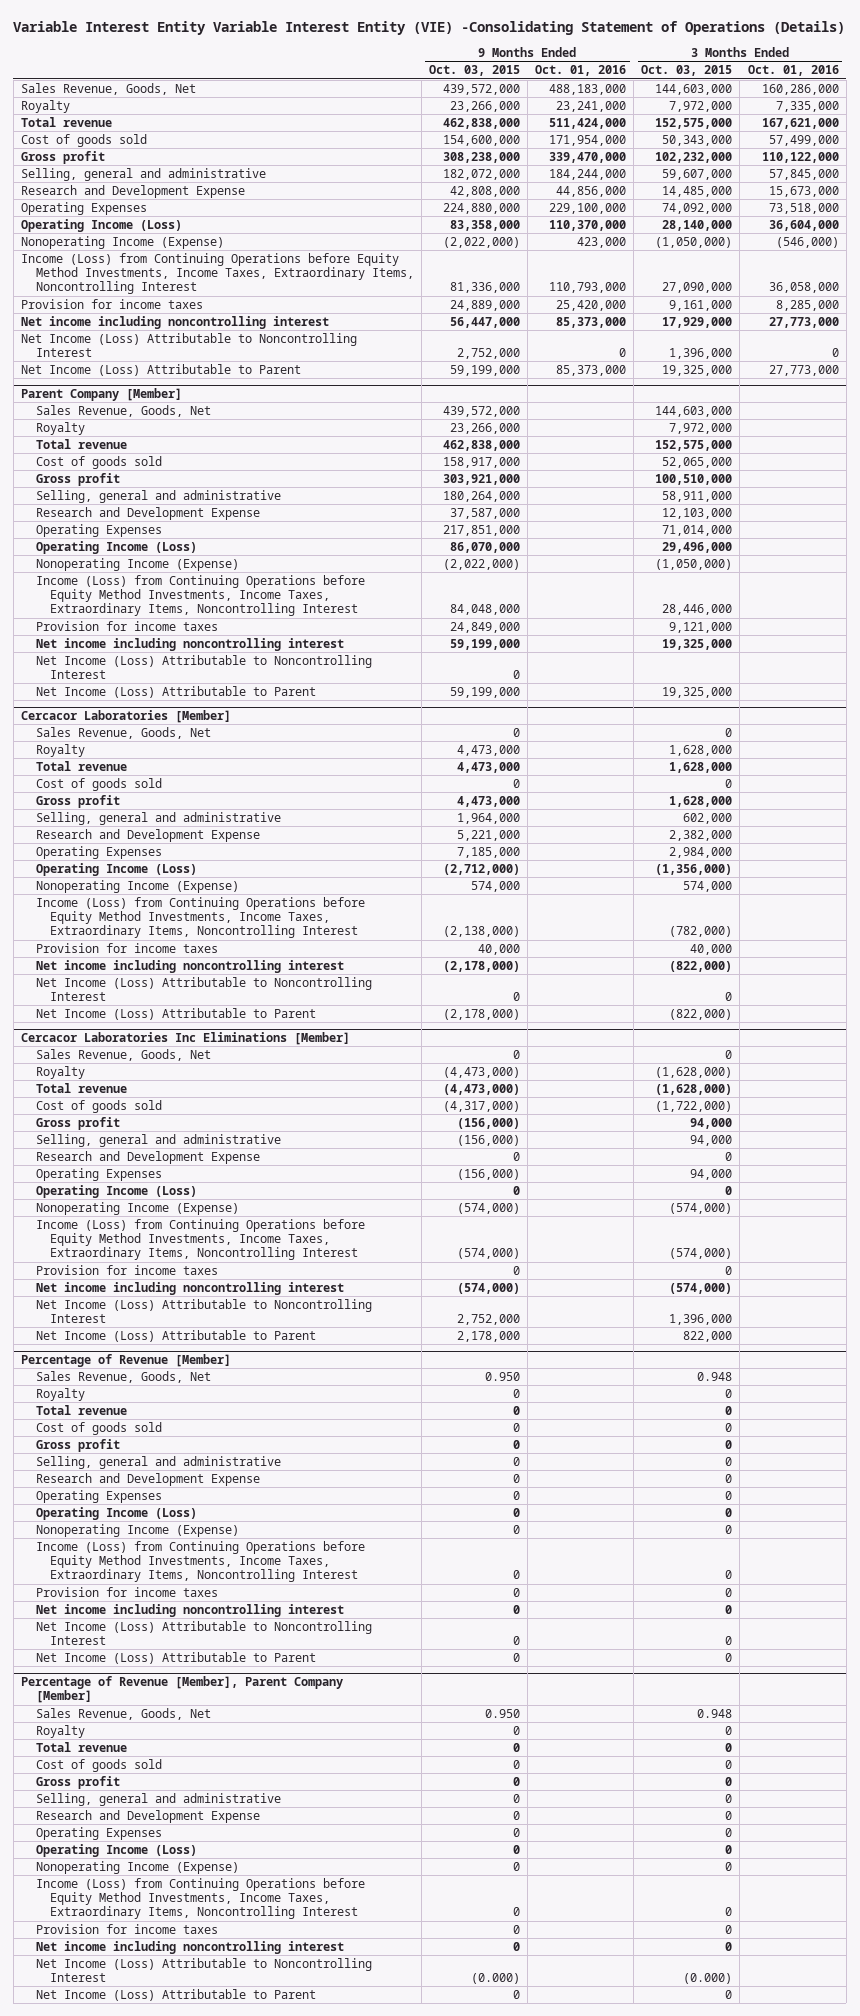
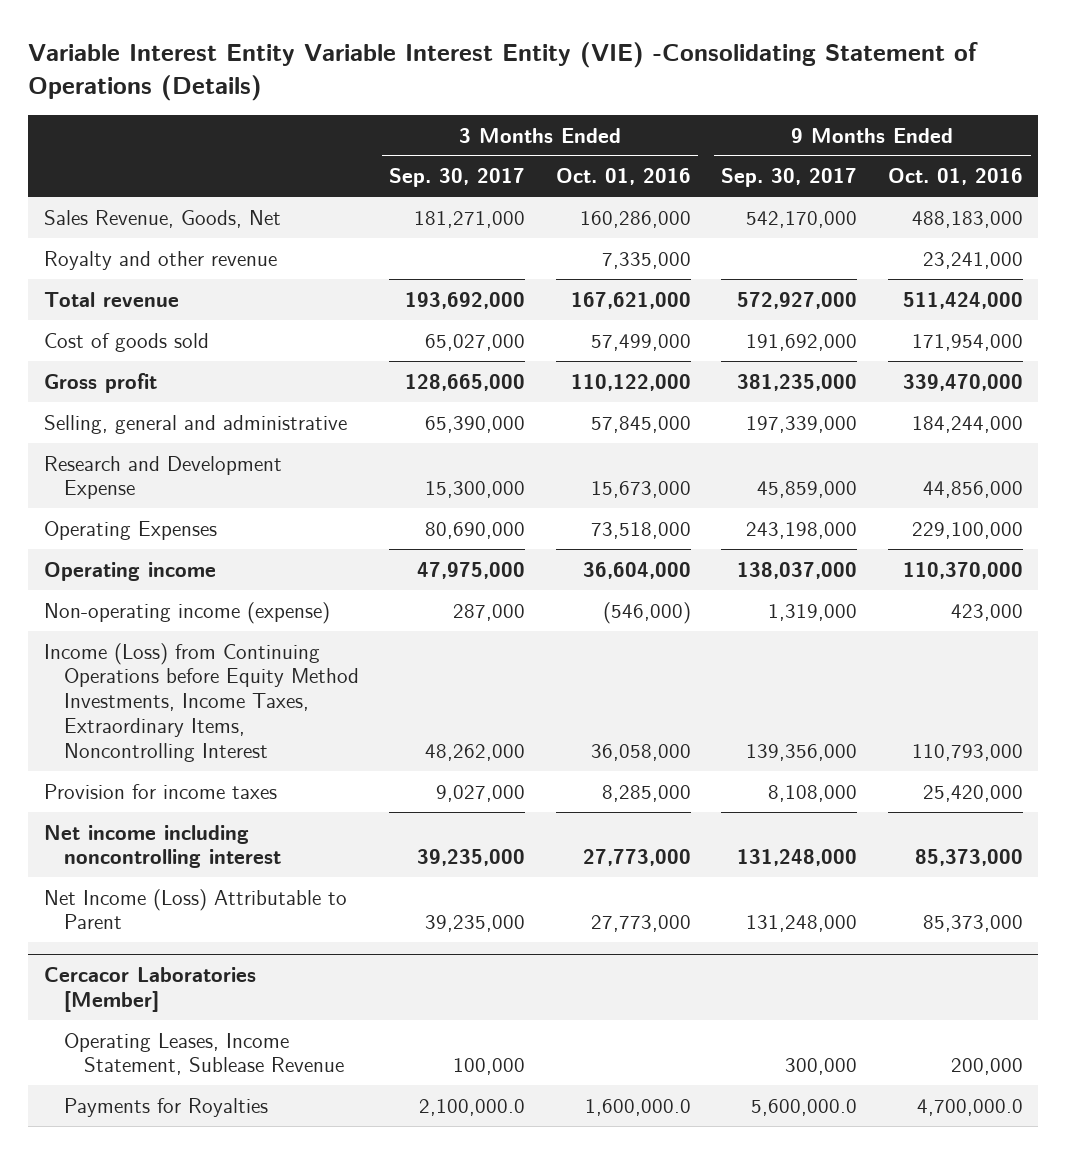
[428,65,520,77] Oct. 03, 2015 -> none
[641,65,733,77] Oct. 03, 2015 -> none
none -> [389,168,526,188] Sep. 30, 2017
none -> [721,168,858,188] Sep. 30, 2017
[20,100,70,114] Royalty -> [43,250,277,270] Royalty and other revenue
[20,219,182,233] Operating Income (Loss) -> [43,561,216,581] Operating income
[20,236,224,250] Nonoperating Income (Expense) -> [43,601,330,624] Non-operating income (expense)
[20,333,357,358] Net Income (Loss) Attributable to Noncontrolling Interest -> none
[20,388,182,402] Parent Company [Member] -> none
[35,405,211,418] Sales Revenue, Goods, Net -> none
[35,422,85,436] Royalty -> none
[35,439,127,450] Total revenue -> none
[35,456,162,470] Cost of goods sold -> none
[35,473,120,487] Gross profit -> none
[35,490,281,504] Selling, general and administrative -> none
[35,507,260,521] Research and Development Expense -> none
[35,524,162,538] Operating Expenses -> none
[35,541,197,555] Operating Income (Loss) -> none
[35,558,239,572] Nonoperating Income (Expense) -> none
[35,575,365,617] Income (Loss) from Continuing Operations before Equity Method Investments, Income Taxes, Extraordinary Items, Noncontrolling Interest -> none
[35,621,218,632] Provision for income taxes -> none
[35,638,344,652] Net income including noncontrolling interest -> none
[35,655,372,680] Net Income (Loss) Attributable to Noncontrolling Interest -> none
[35,686,316,699] Net Income (Loss) Attributable to Parent -> none
[35,727,211,740] Sales Revenue, Goods, Net -> none
[35,744,85,758] Royalty -> none
[35,761,127,772] Total revenue -> none
[35,778,162,792] Cost of goods sold -> none
[35,795,120,809] Gross profit -> none
[35,812,281,826] Selling, general and administrative -> none
[35,829,260,843] Research and Development Expense -> none
[35,846,162,860] Operating Expenses -> none
[35,863,197,877] Operating Income (Loss) -> none
[35,880,239,894] Nonoperating Income (Expense) -> none
[35,897,365,939] Income (Loss) from Continuing Operations before Equity Method Investments, Income Taxes, Extraordinary Items, Noncontrolling Interest -> none
[35,943,218,954] Provision for income taxes -> none
[35,960,344,974] Net income including noncontrolling interest -> none
[35,977,372,1002] Net Income (Loss) Attributable to Noncontrolling Interest -> none
[35,1008,316,1021] Net Income (Loss) Attributable to Parent -> none
[20,1032,350,1046] Cercacor Laboratories Inc Eliminations [Member] -> none
[35,1049,211,1062] Sales Revenue, Goods, Net -> none
[35,1066,85,1080] Royalty -> none
[35,1083,127,1094] Total revenue -> none
[35,1100,162,1114] Cost of goods sold -> none
[35,1117,120,1131] Gross profit -> none
[35,1134,281,1148] Selling, general and administrative -> none
[35,1151,260,1165] Research and Development Expense -> none
[35,1168,162,1182] Operating Expenses -> none
[35,1185,197,1199] Operating Income (Loss) -> none
[35,1202,239,1216] Nonoperating Income (Expense) -> none
[35,1219,365,1261] Income (Loss) from Continuing Operations before Equity Method Investments, Income Taxes, Extraordinary Items, Noncontrolling Interest -> none
[35,1265,218,1276] Provision for income taxes -> none
[35,1282,344,1296] Net income including noncontrolling interest -> none
[35,1299,372,1324] Net Income (Loss) Attributable to Noncontrolling Interest -> none
[35,1330,316,1343] Net Income (Loss) Attributable to Parent -> none
[20,1354,231,1368] Percentage of Revenue [Member] -> none
[35,1371,211,1384] Sales Revenue, Goods, Net -> none
[35,1388,85,1402] Royalty -> none
[35,1405,127,1416] Total revenue -> none
[35,1422,162,1436] Cost of goods sold -> none
[35,1439,120,1453] Gross profit -> none
[35,1456,281,1470] Selling, general and administrative -> none
[35,1473,260,1487] Research and Development Expense -> none
[35,1490,162,1504] Operating Expenses -> none
[35,1507,197,1521] Operating Income (Loss) -> none
[35,1524,239,1538] Nonoperating Income (Expense) -> none
[35,1541,365,1583] Income (Loss) from Continuing Operations before Equity Method Investments, Income Taxes, Extraordinary Items, Noncontrolling Interest -> none
[35,1587,218,1598] Provision for income taxes -> none
[35,1604,344,1618] Net income including noncontrolling interest -> none
[35,1621,372,1646] Net Income (Loss) Attributable to Noncontrolling Interest -> none
[35,1652,316,1665] Net Income (Loss) Attributable to Parent -> none
[20,1676,343,1704] Percentage of Revenue [Member], Parent Company [Member] -> none
[35,1708,211,1721] Sales Revenue, Goods, Net -> none
[35,1725,85,1739] Royalty -> none
[35,1742,127,1753] Total revenue -> none
[35,1759,162,1773] Cost of goods sold -> none
[35,1776,120,1790] Gross profit -> none
[35,1793,281,1807] Selling, general and administrative -> none
[35,1810,260,1824] Research and Development Expense -> none
[35,1827,162,1841] Operating Expenses -> none
[35,1844,197,1858] Operating Income (Loss) -> none
[35,1861,239,1875] Nonoperating Income (Expense) -> none
[35,1878,365,1920] Income (Loss) from Continuing Operations before Equity Method Investments, Income Taxes, Extraordinary Items, Noncontrolling Interest -> none
[35,1924,218,1935] Provision for income taxes -> none
[35,1941,344,1955] Net income including noncontrolling interest -> none
[35,1958,372,1983] Net Income (Loss) Attributable to Noncontrolling Interest -> none
[35,1989,316,2002] Net Income (Loss) Attributable to Parent -> none
none -> [63,1032,344,1076] Operating Leases, Income Statement, Sublease Revenue
none -> [63,1097,268,1117] Payments for Royalties

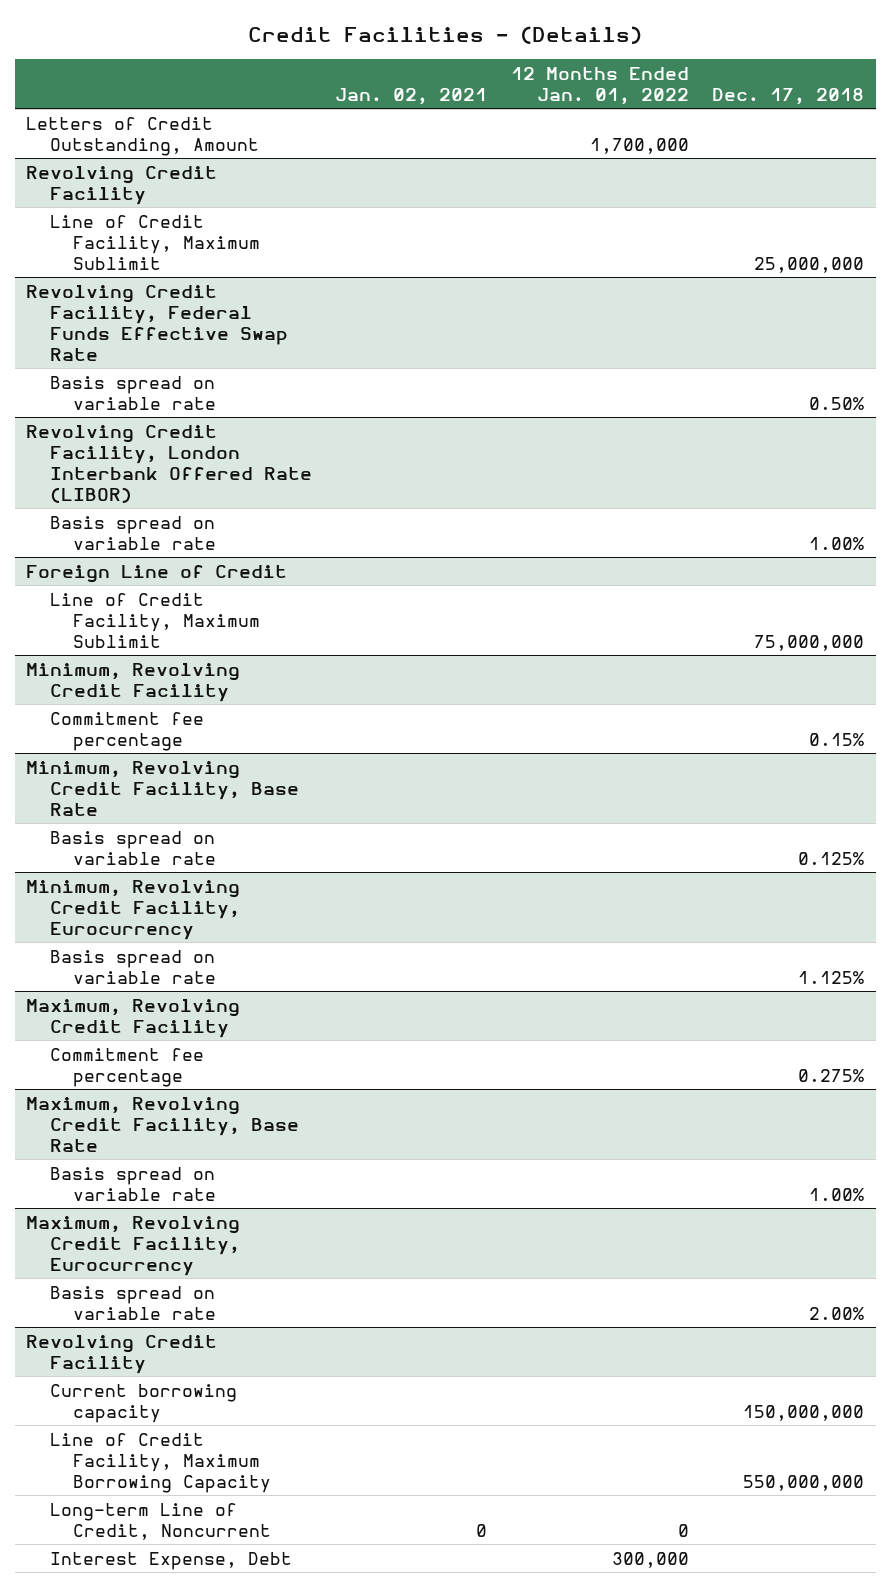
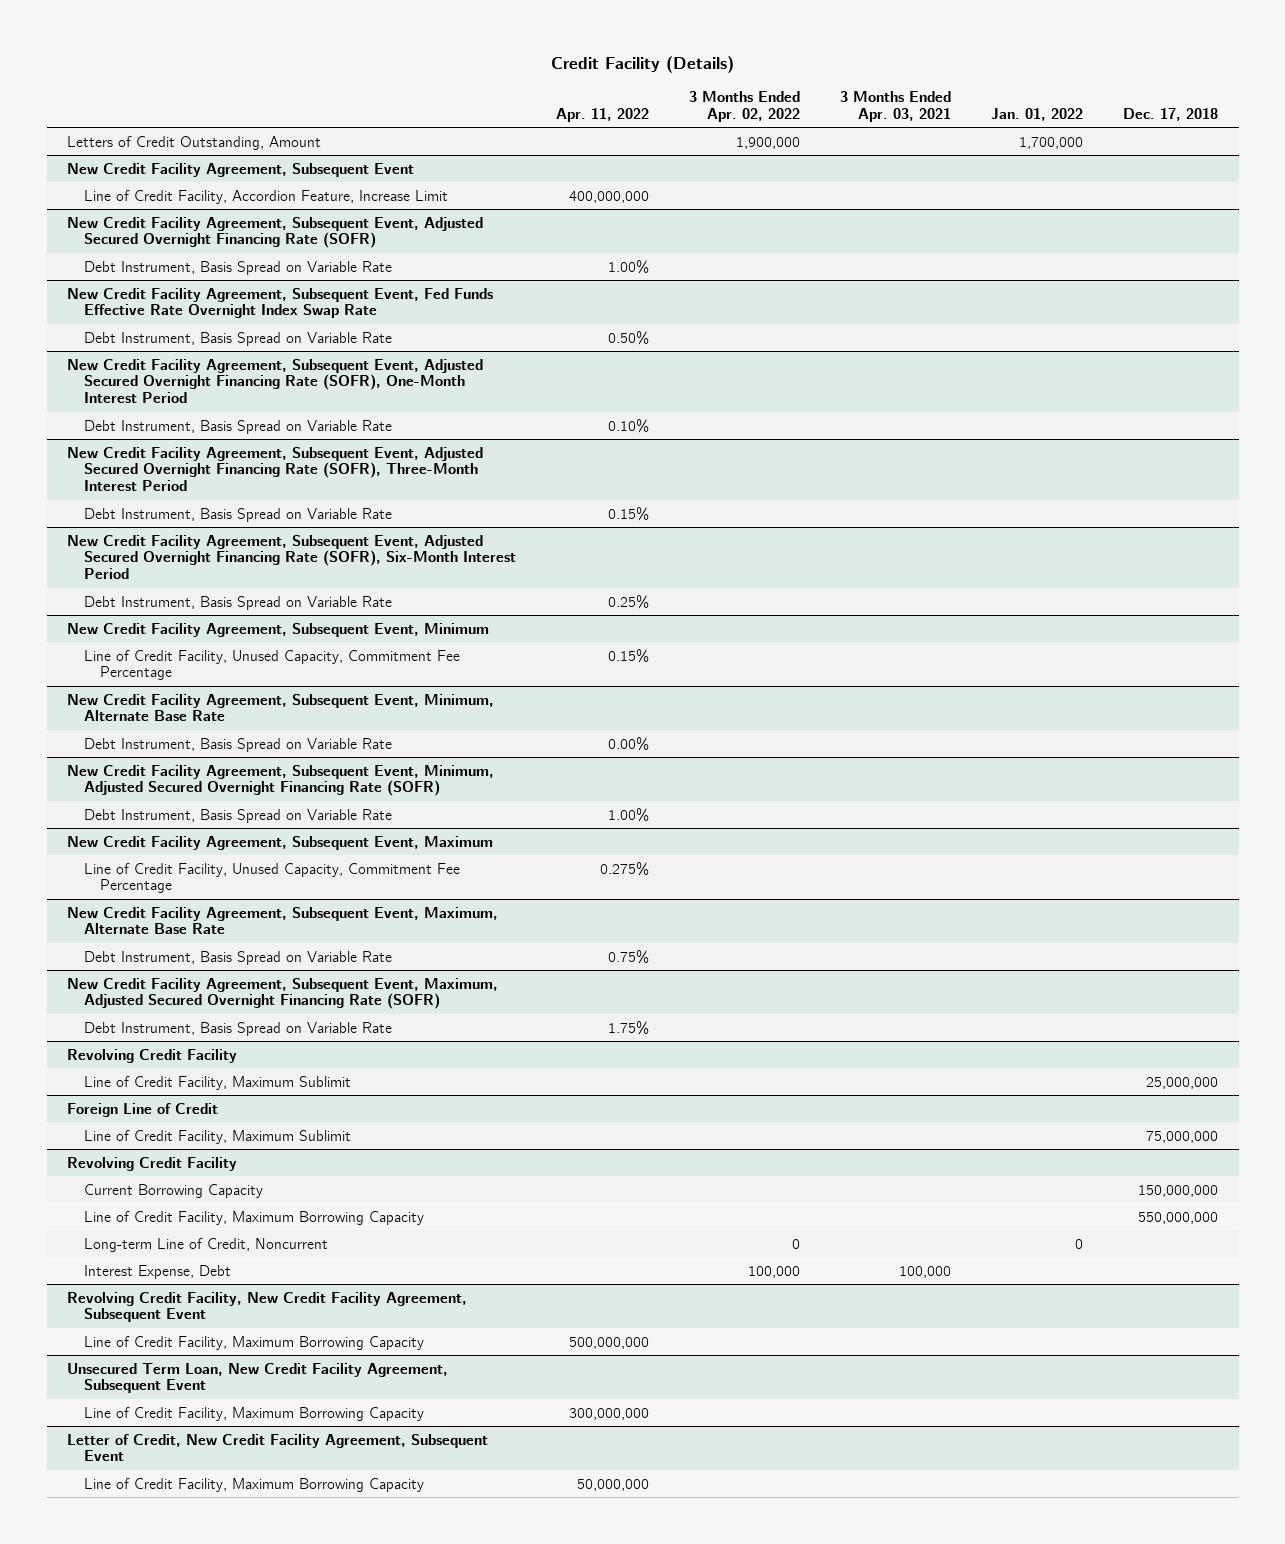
[248,25,643,44] Credit Facilities - (Details) -> [550,55,734,73] Credit Facility (Details)
[335,87,488,105] Jan. 02, 2021 -> none
[510,66,689,105] 12 Months Ended Jan. 01, 2022 -> none
none -> [555,107,649,122] Apr. 11, 2022
none -> [688,91,800,122] 3 Months Ended Apr. 02, 2022
none -> [840,91,952,122] 3 Months Ended Apr. 03, 2021
none -> [991,107,1084,121] Jan. 01, 2022
none -> [66,162,414,177] New Credit Facility Agreement, Subsequent Event
none -> [83,189,448,204] Line of Credit Facility, Accordion Feature, Increase Limit
none -> [66,216,483,249] New Credit Facility Agreement, Subsequent Event, Adjusted Secured Overnight Financing Rate (SOFR)
none -> [83,260,392,275] Debt Instrument, Basis Spread on Variable Rate
none -> [66,287,493,319] New Credit Facility Agreement, Subsequent Event, Fed Funds Effective Rate Overnight Index Swap Rate
none -> [83,331,392,346] Debt Instrument, Basis Spread on Variable Rate
none -> [66,358,483,404] New Credit Facility Agreement, Subsequent Event, Adjusted Secured Overnight Financing Rate (SOFR), One-Month Interest Period
none -> [83,419,392,434] Debt Instrument, Basis Spread on Variable Rate
none -> [66,446,483,492] New Credit Facility Agreement, Subsequent Event, Adjusted Secured Overnight Financing Rate (SOFR), Three-Month Interest Period
none -> [83,507,392,522] Debt Instrument, Basis Spread on Variable Rate
none -> [66,534,516,580] New Credit Facility Agreement, Subsequent Event, Adjusted Secured Overnight Financing Rate (SOFR), Six-Month Interest Period
none -> [83,595,392,610] Debt Instrument, Basis Spread on Variable Rate
none -> [66,622,489,637] New Credit Facility Agreement, Subsequent Event, Minimum
none -> [83,649,460,681] Line of Credit Facility, Unused Capacity, Commitment Fee Percentage
none -> [66,693,494,722] New Credit Facility Agreement, Subsequent Event, Minimum, Alternate Base Rate
none -> [83,737,392,752] Debt Instrument, Basis Spread on Variable Rate
none -> [66,764,494,797] New Credit Facility Agreement, Subsequent Event, Minimum, Adjusted Secured Overnight Financing Rate (SOFR)
none -> [83,808,392,823] Debt Instrument, Basis Spread on Variable Rate
none -> [66,835,493,850] New Credit Facility Agreement, Subsequent Event, Maximum
none -> [83,862,460,894] Line of Credit Facility, Unused Capacity, Commitment Fee Percentage
none -> [66,906,498,935] New Credit Facility Agreement, Subsequent Event, Maximum, Alternate Base Rate
none -> [83,950,392,965] Debt Instrument, Basis Spread on Variable Rate
none -> [66,977,498,1010] New Credit Facility Agreement, Subsequent Event, Maximum, Adjusted Secured Overnight Financing Rate (SOFR)
none -> [83,1021,392,1036] Debt Instrument, Basis Spread on Variable Rate
[26,284,288,361] Revolving Credit Facility, Federal Funds Effective Swap Rate -> none
[49,375,216,410] Basis spread on variable rate -> none
[26,424,312,503] Revolving Credit Facility, London Interbank Offered Rate (LIBOR) -> none
[49,515,216,550] Basis spread on variable rate -> none
[26,662,241,702] Minimum, Revolving Credit Facility -> none
[49,711,204,751] Commitment fee percentage -> none
[26,760,299,816] Minimum, Revolving Credit Facility, Base Rate -> none
[49,830,216,865] Basis spread on variable rate -> none
[26,879,241,940] Minimum, Revolving Credit Facility, Eurocurrency -> none
[49,949,216,984] Basis spread on variable rate -> none
[26,998,241,1038] Maximum, Revolving Credit Facility -> none
[49,1047,204,1087] Commitment fee percentage -> none
[26,1096,299,1152] Maximum, Revolving Credit Facility, Base Rate -> none
[49,1166,216,1201] Basis spread on variable rate -> none
[26,1215,241,1276] Maximum, Revolving Credit Facility, Eurocurrency -> none
[49,1285,216,1320] Basis spread on variable rate -> none
[49,1383,237,1423] Current borrowing capacity -> [83,1183,263,1198] Current Borrowing Capacity
none -> [66,1291,467,1323] Revolving Credit Facility, New Credit Facility Agreement, Subsequent Event
none -> [83,1335,424,1350] Line of Credit Facility, Maximum Borrowing Capacity
none -> [66,1362,448,1394] Unsecured Term Loan, New Credit Facility Agreement, Subsequent Event
none -> [83,1406,424,1421] Line of Credit Facility, Maximum Borrowing Capacity
none -> [66,1433,488,1462] Letter of Credit, New Credit Facility Agreement, Subsequent Event
none -> [83,1477,424,1492] Line of Credit Facility, Maximum Borrowing Capacity

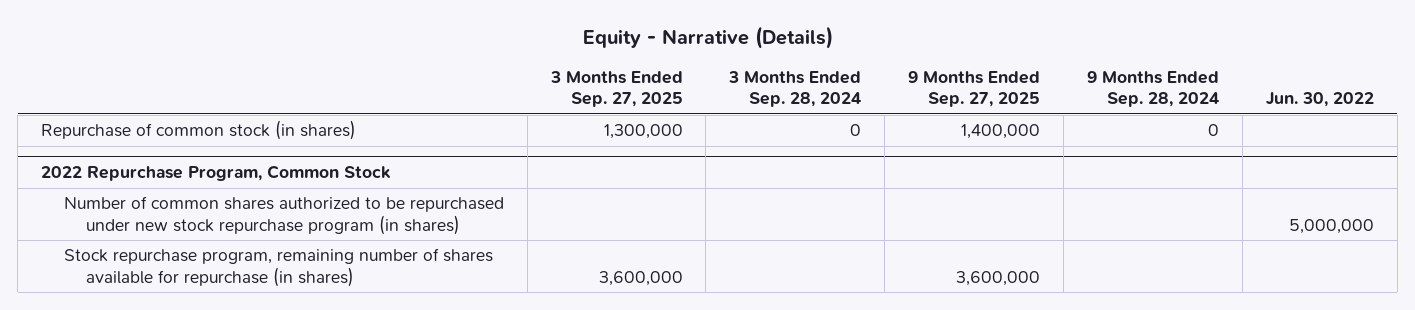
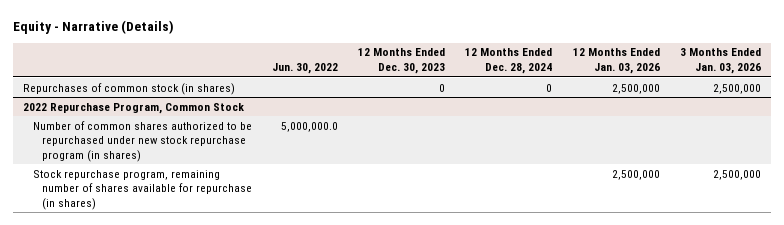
[549,71,683,108] 3 Months Ended Sep. 27, 2025 -> none
[728,71,862,108] 3 Months Ended Sep. 28, 2024 -> none
[908,71,1041,108] 9 Months Ended Sep. 27, 2025 -> none
[1087,71,1220,108] 9 Months Ended Sep. 28, 2024 -> none
none -> [358,48,446,75] 12 Months Ended Dec. 30, 2023
none -> [465,48,553,75] 12 Months Ended Dec. 28, 2024
none -> [572,48,660,75] 12 Months Ended Jan. 03, 2026
none -> [679,48,761,75] 3 Months Ended Jan. 03, 2026
[41,120,357,141] Repurchase of common stock (in shares) -> [22,82,235,95] Repurchases of common stock (in shares)
[1288,218,1374,234] 5,000,000 -> [281,121,339,132] 5,000,000.0

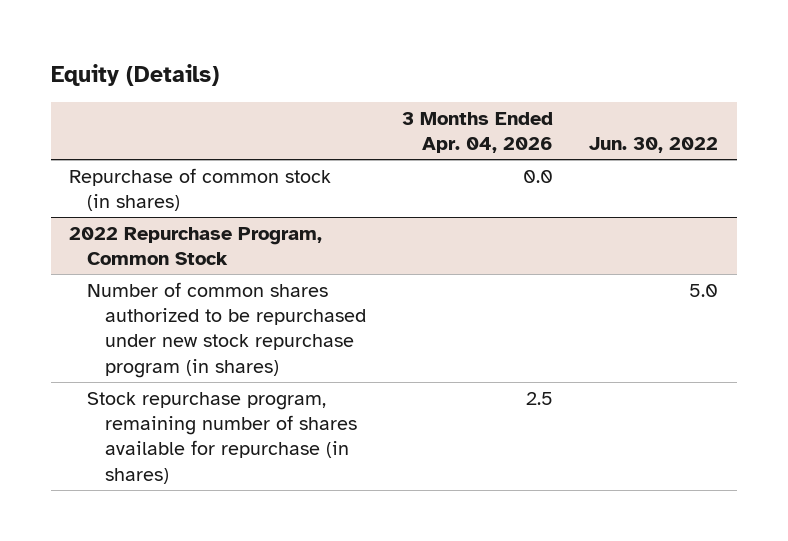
[12,20,174,35] Equity - Narrative (Details) -> [50,63,219,86] Equity (Details)
[358,48,446,75] 12 Months Ended Dec. 30, 2023 -> none
[465,48,553,75] 12 Months Ended Dec. 28, 2024 -> none
[572,48,660,75] 12 Months Ended Jan. 03, 2026 -> none
[679,48,761,75] 3 Months Ended Jan. 03, 2026 -> none
none -> [401,111,553,154] 3 Months Ended Apr. 04, 2026
[22,82,235,95] Repurchases of common stock (in shares) -> [69,167,332,212] Repurchase of common stock (in shares)
[281,121,339,132] 5,000,000.0 -> [689,283,719,297] 5.0

